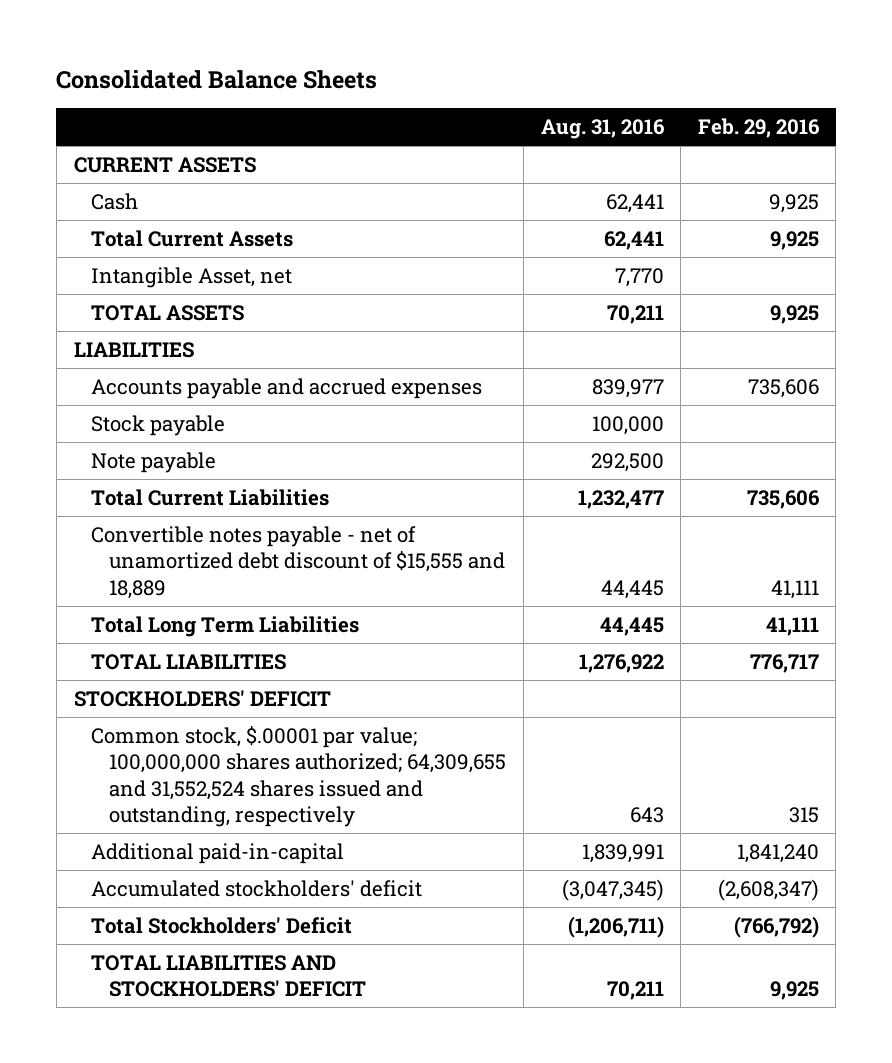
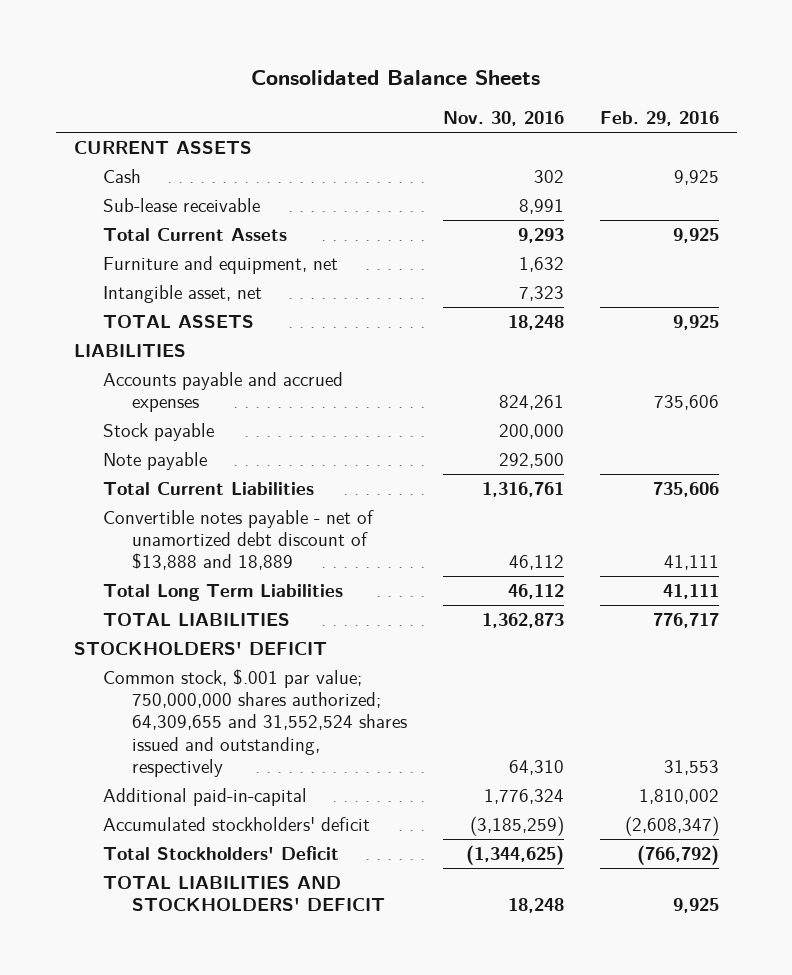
[540,119,665,140] Aug. 31, 2016 -> none
none -> [442,111,564,127] Nov. 30, 2016
none -> [102,198,260,213] Sub-lease receivable
none -> [102,256,338,275] Furniture and equipment, net
[91,266,293,288] Intangible Asset, net -> [102,285,262,304] Intangible asset, net
[91,525,506,599] Convertible notes payable - net of unamortized debt discount of $15,555 and 18,889 -> [102,510,374,571] Convertible notes payable - net of unamortized debt discount of $13,888 and 18,889
[91,725,507,827] Common stock, $.00001 par value; 100,000,000 shares authorized; 64,309,655 and 31,552,524 shares issued and outstanding, respectively -> [102,669,407,777] Common stock, $.001 par value; 750,000,000 shares authorized; 64,309,655 and 31,552,524 shares issued and outstanding, respectively
[788,806,819,823] 315 -> [663,759,719,775] 31,553
[736,843,819,863] 1,841,240 -> [638,789,719,805] 1,810,002

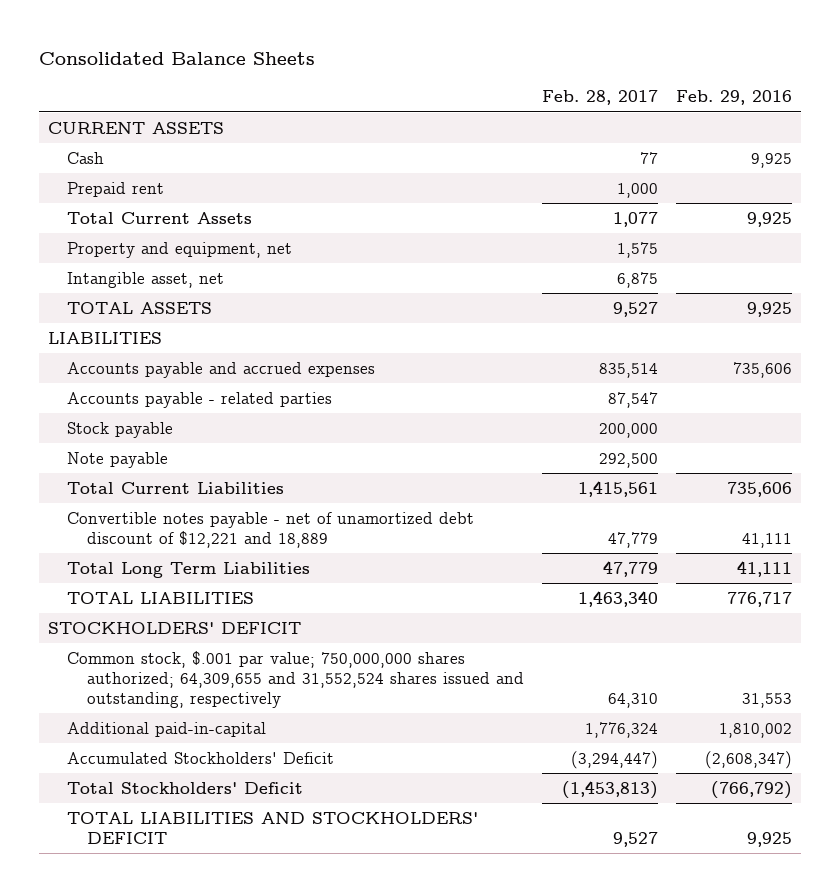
[442,111,564,127] Nov. 30, 2016 -> none
none -> [541,90,658,106] Feb. 28, 2017
[102,198,260,213] Sub-lease receivable -> none
none -> [67,181,165,197] Prepaid rent
[102,256,338,275] Furniture and equipment, net -> [67,241,293,258] Property and equipment, net
none -> [67,391,333,408] Accounts payable - related parties
[102,510,374,571] Convertible notes payable - net of unamortized debt discount of $13,888 and 18,889 -> [67,511,475,548] Convertible notes payable - net of unamortized debt discount of $12,221 and 18,889
[102,817,370,832] Accumulated stockholders' deficit -> [67,751,335,764] Accumulated Stockholders' Deficit

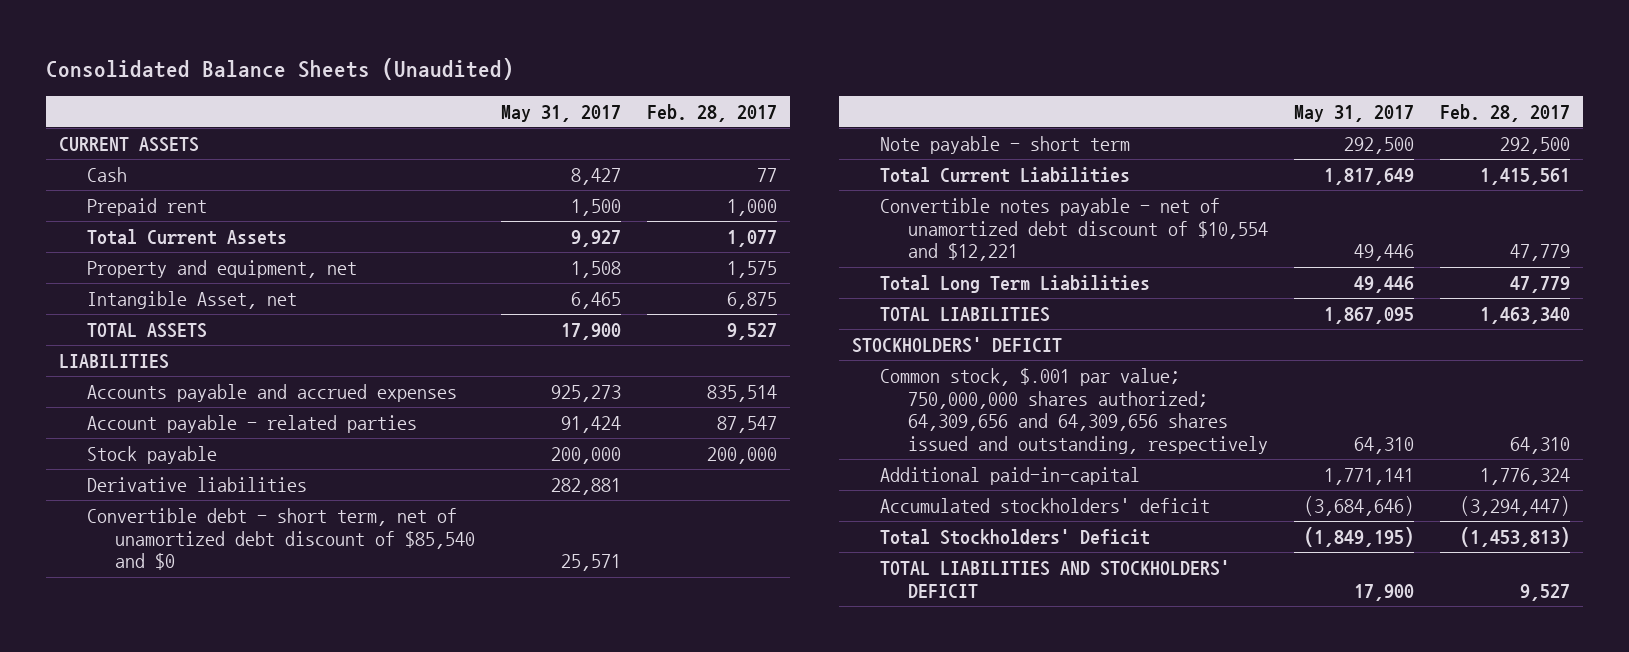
[38,51,315,65] Consolidated Balance Sheets -> [45,58,514,81] Consolidated Balance Sheets (Unaudited)
[675,90,792,106] Feb. 29, 2016 -> none
none -> [501,104,622,122] May 31, 2017
[67,271,225,288] Intangible asset, net -> [86,290,297,309] Intangible Asset, net
[67,391,333,408] Accounts payable - related parties -> [86,414,417,433] Account payable - related parties
none -> [86,476,307,492] Derivative liabilities
none -> [86,507,475,571] Convertible debt - short term, net of unamortized debt discount of $85,540 and $0
[67,451,169,468] Note payable -> [879,135,1130,154] Note payable - short term
[67,511,475,548] Convertible notes payable - net of unamortized debt discount of $12,221 and 18,889 -> [879,197,1268,262] Convertible notes payable - net of unamortized debt discount of $10,554 and $12,221
[67,650,524,708] Common stock, $.001 par value; 750,000,000 shares authorized; 64,309,655 and 31,552,524 shares issued and outstanding, respectively -> [879,367,1268,454] Common stock, $.001 par value; 750,000,000 shares authorized; 64,309,656 and 64,309,656 shares issued and outstanding, respectively
[67,751,335,764] Accumulated Stockholders' Deficit -> [879,497,1210,513] Accumulated stockholders' deficit

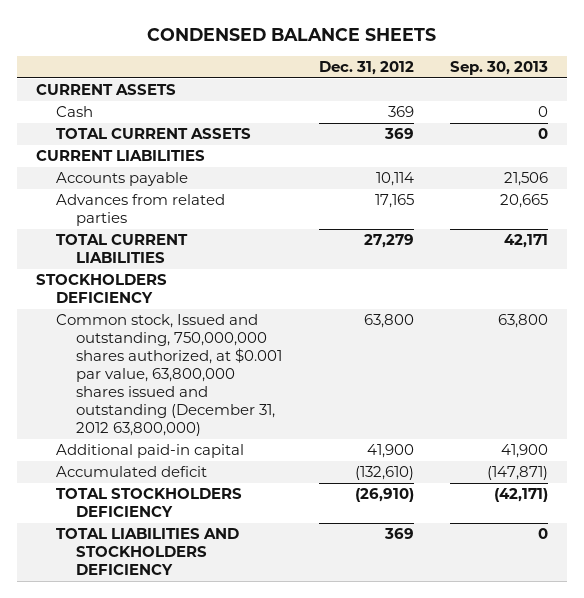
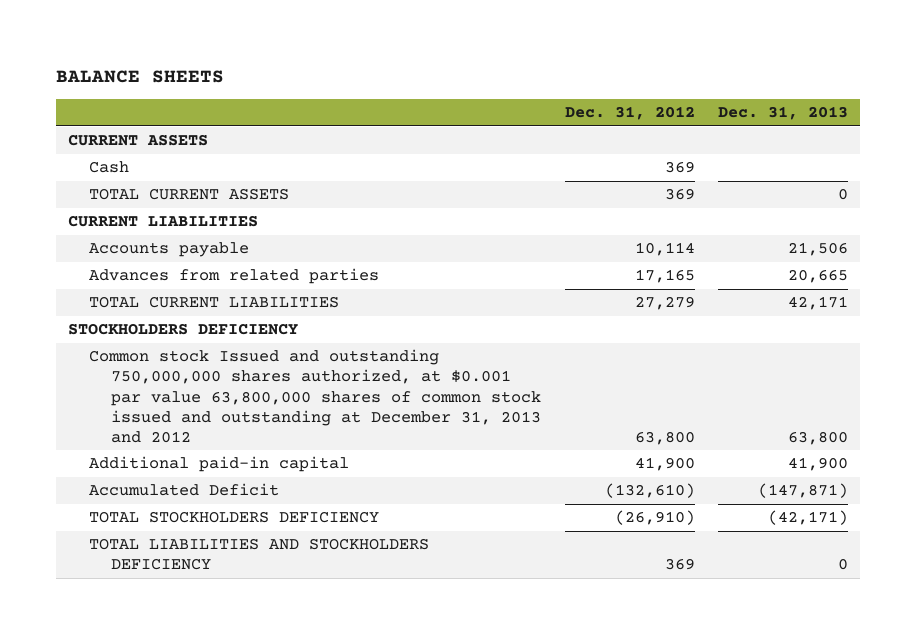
[147,28,437,42] CONDENSED BALANCE SHEETS -> [55,70,224,84] BALANCE SHEETS
[450,61,549,76] Sep. 30, 2013 -> none
none -> [718,106,849,121] Dec. 31, 2013
[55,314,282,437] Common stock, Issued and outstanding, 750,000,000 shares authorized, at $0.001 par value, 63,800,000 shares issued and outstanding (December 31, 2012 63,800,000) -> [89,349,542,443] Common stock Issued and outstanding 750,000,000 shares authorized, at $0.001 par value 63,800,000 shares of common stock issued and outstanding at December 31, 2013 and 2012
[55,466,207,478] Accumulated deficit -> [89,483,280,497] Accumulated Deficit

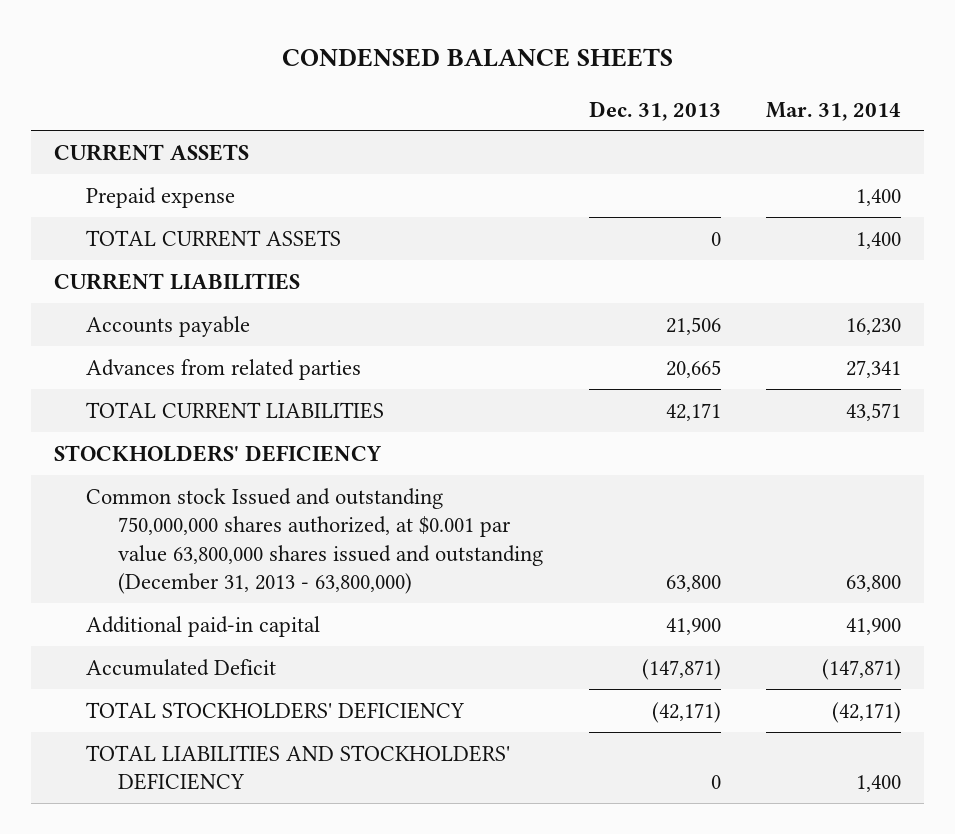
[55,70,224,84] BALANCE SHEETS -> [281,47,673,67] CONDENSED BALANCE SHEETS
[564,106,695,121] Dec. 31, 2012 -> none
none -> [766,101,902,121] Mar. 31, 2014
[89,161,130,174] Cash -> none
none -> [85,186,235,208] Prepaid expense
[67,323,298,336] STOCKHOLDERS DEFICIENCY -> [53,444,382,462] STOCKHOLDERS' DEFICIENCY
[89,349,542,443] Common stock Issued and outstanding 750,000,000 shares authorized, at $0.001 par value 63,800,000 shares of common stock issued and outstanding at December 31, 2013 and 2012 -> [85,487,543,595] Common stock Issued and outstanding 750,000,000 shares authorized, at $0.001 par value 63,800,000 shares issued and outstanding (December 31, 2013 - 63,800,000)
[89,511,380,524] TOTAL STOCKHOLDERS DEFICIENCY -> [85,701,464,719] TOTAL STOCKHOLDERS' DEFICIENCY
[89,538,430,571] TOTAL LIABILITIES AND STOCKHOLDERS DEFICIENCY -> [85,744,510,791] TOTAL LIABILITIES AND STOCKHOLDERS' DEFICIENCY

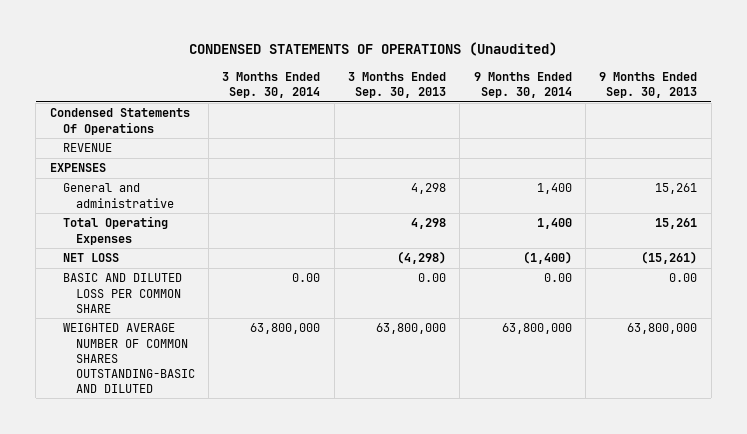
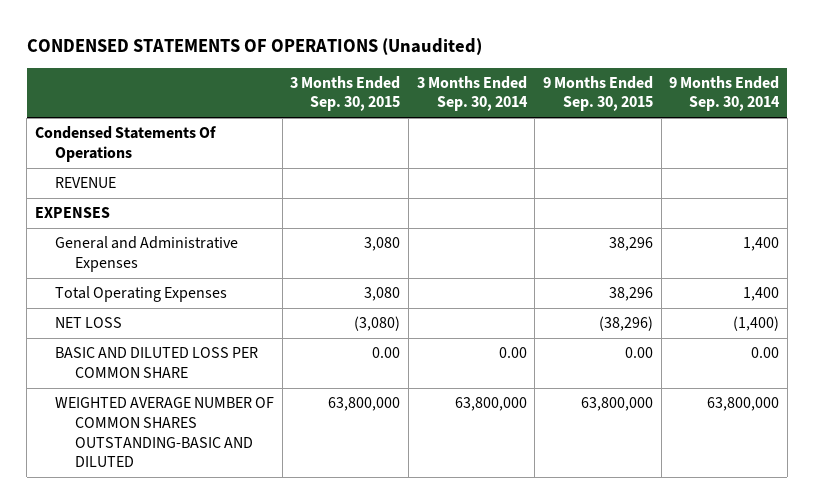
[348,71,447,99] 3 Months Ended Sep. 30, 2013 -> none
[599,71,698,99] 9 Months Ended Sep. 30, 2013 -> none
none -> [290,75,401,112] 3 Months Ended Sep. 30, 2015
none -> [542,75,653,112] 9 Months Ended Sep. 30, 2015
[62,183,174,208] General and administrative -> [55,236,239,272] General and Administrative Expenses

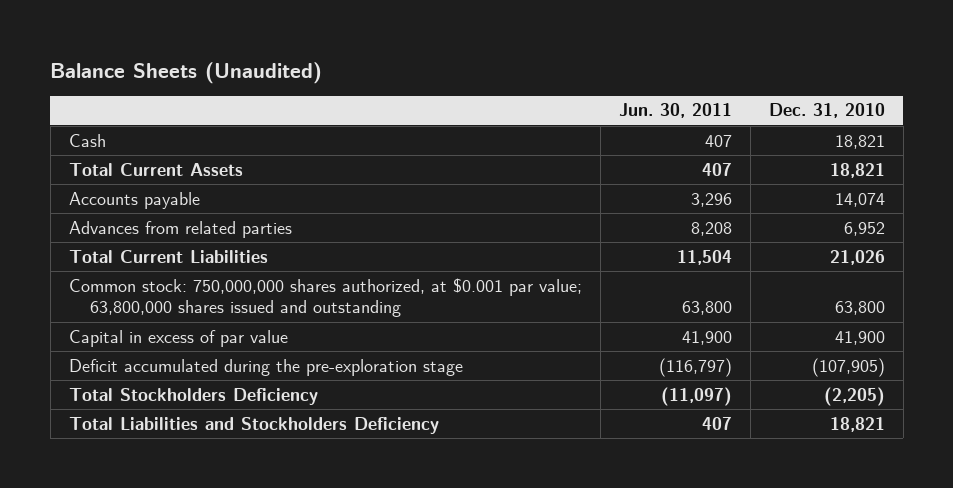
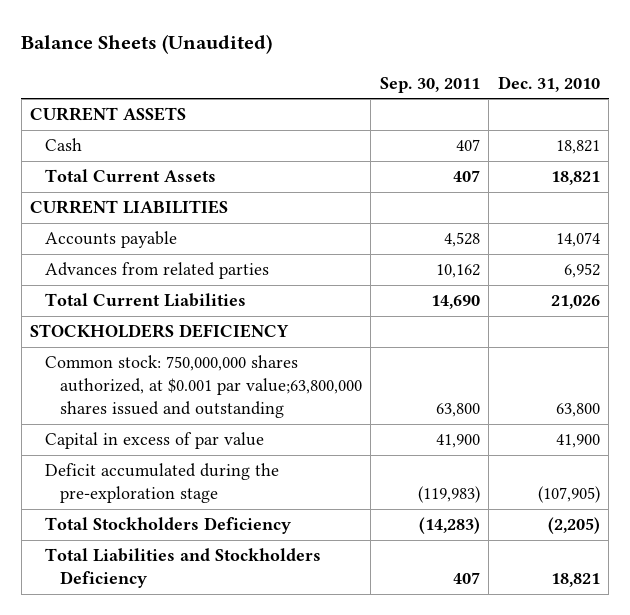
[618,103,732,119] Jun. 30, 2011 -> none
none -> [379,76,480,93] Sep. 30, 2011
none -> [30,107,187,122] CURRENT ASSETS
none -> [30,200,229,215] CURRENT LIABILITIES
none -> [30,324,290,339] STOCKHOLDERS DEFICIENCY
[68,277,582,318] Common stock: 750,000,000 shares authorized, at $0.001 par value; 63,800,000 shares issued and outstanding -> [45,355,362,418] Common stock: 750,000,000 shares authorized, at $0.001 par value;63,800,000 shares issued and outstanding

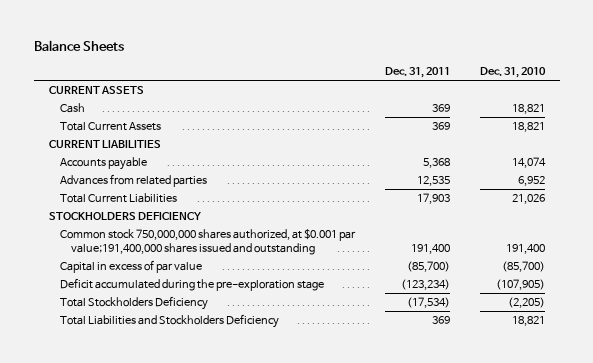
[21,34,273,55] Balance Sheets (Unaudited) -> [33,39,124,51] Balance Sheets
[379,76,480,93] Sep. 30, 2011 -> none
none -> [384,67,450,79] Dec. 31, 2011
[45,355,362,418] Common stock: 750,000,000 shares authorized, at $0.001 par value;63,800,000 shares issued and outstanding -> [59,229,356,256] Common stock 750,000,000 shares authorized, at $0.001 par value;191,400,000 shares issued and outstanding
[555,402,600,417] 63,800 -> [505,244,545,255] 191,400
[555,434,600,449] 41,900 -> [501,261,545,273] (85,700)

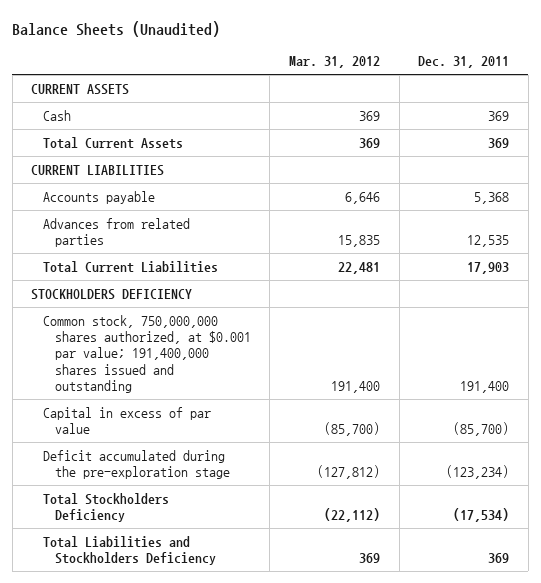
[33,39,124,51] Balance Sheets -> [12,20,221,37] Balance Sheets (Unaudited)
[479,67,546,79] Dec. 31, 2010 -> none
none -> [288,56,380,69] Mar. 31, 2012
[59,229,356,256] Common stock 750,000,000 shares authorized, at $0.001 par value;191,400,000 shares issued and outstanding -> [43,314,251,393] Common stock, 750,000,000 shares authorized, at $0.001 par value; 191,400,000 shares issued and outstanding

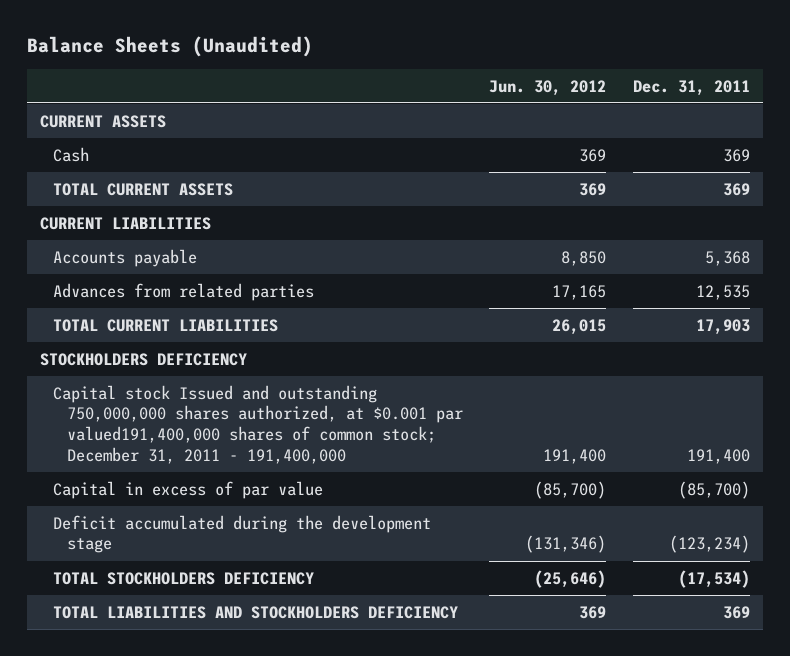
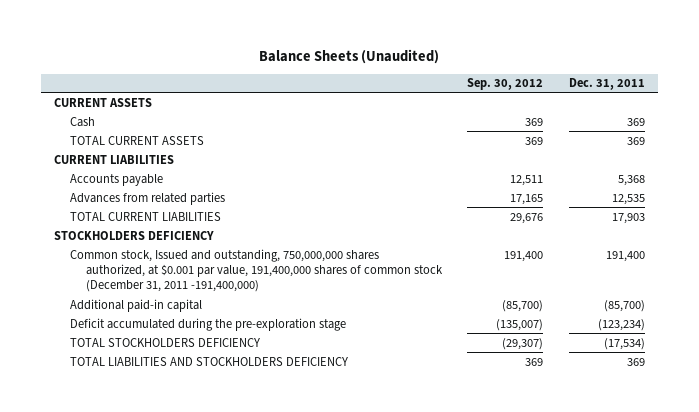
[489,79,607,96] Jun. 30, 2012 -> none
none -> [467,78,544,91] Sep. 30, 2012
[53,384,463,464] Capital stock Issued and outstanding 750,000,000 shares authorized, at $0.001 par valued191,400,000 shares of common stock; December 31, 2011 - 191,400,000 -> [69,248,443,293] Common stock, Issued and outstanding, 750,000,000 shares authorized, at $0.001 par value, 191,400,000 shares of common stock (December 31, 2011 -191,400,000)
[53,480,324,499] Capital in excess of par value -> [69,298,202,312] Additional paid-in capital
[53,514,432,554] Deficit accumulated during the development stage -> [69,317,346,331] Deficit accumulated during the pre-exploration stage

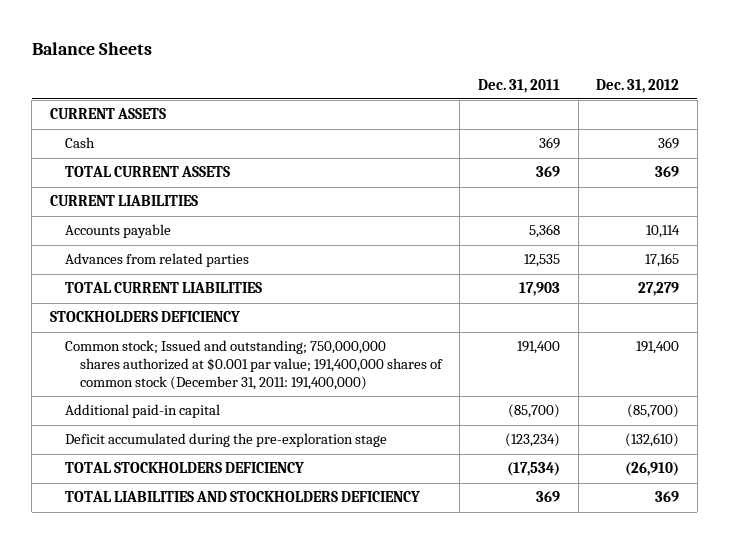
[259,48,440,64] Balance Sheets (Unaudited) -> [31,42,152,56] Balance Sheets
[467,78,544,91] Sep. 30, 2012 -> none
none -> [596,78,680,93] Dec. 31, 2012
[69,248,443,293] Common stock, Issued and outstanding, 750,000,000 shares authorized, at $0.001 par value, 191,400,000 shares of common stock (December 31, 2011 -191,400,000) -> [64,340,443,390] Common stock; Issued and outstanding; 750,000,000 shares authorized at $0.001 par value; 191,400,000 shares of common stock (December 31, 2011: 191,400,000)

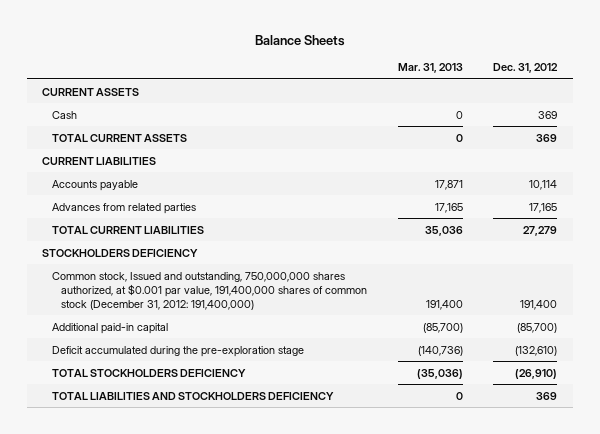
[478,78,561,93] Dec. 31, 2011 -> none
none -> [397,63,463,74] Mar. 31, 2013
[64,340,443,390] Common stock; Issued and outstanding; 750,000,000 shares authorized at $0.001 par value; 191,400,000 shares of common stock (December 31, 2011: 191,400,000) -> [51,271,367,310] Common stock, Issued and outstanding, 750,000,000 shares authorized, at $0.001 par value, 191,400,000 shares of common stock (December 31, 2012: 191,400,000)

